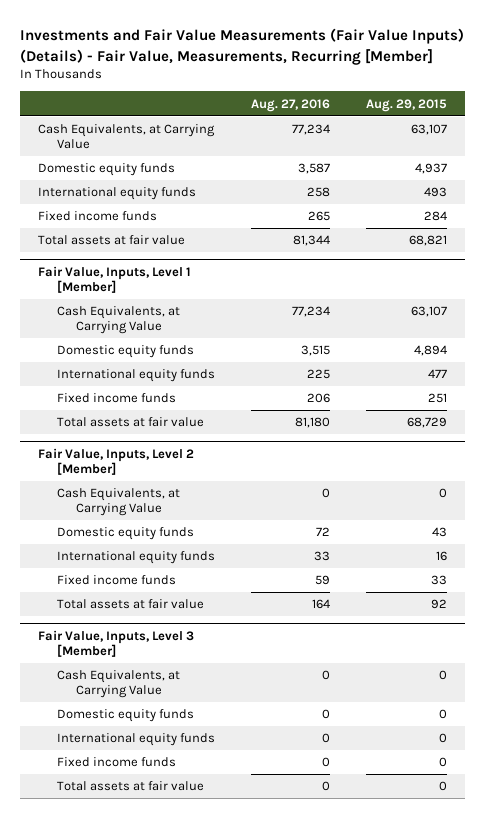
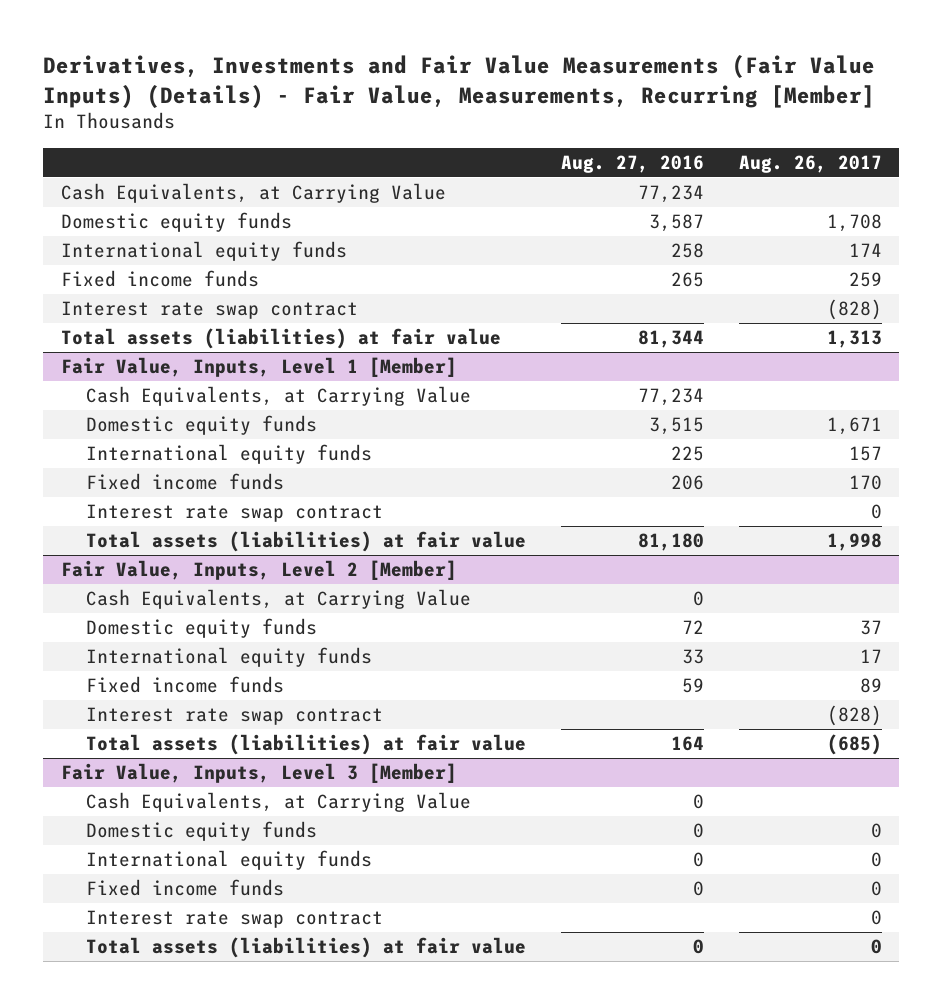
[20,28,465,65] Investments and Fair Value Measurements (Fair Value Inputs) (Details) - Fair Value, Measurements, Recurring [Member] -> [43,54,876,108] Derivatives, Investments and Fair Value Measurements (Fair Value Inputs) (Details) - Fair Value, Measurements, Recurring [Member]
[365,98,447,112] Aug. 29, 2015 -> none
none -> [738,154,882,173] Aug. 26, 2017
none -> [60,301,358,320] Interest rate swap contract
[38,235,186,246] Total assets at fair value -> [60,328,501,350] Total assets (liabilities) at fair value
none -> [85,504,383,523] Interest rate swap contract
[56,417,204,428] Total assets at fair value -> [85,531,526,553] Total assets (liabilities) at fair value
none -> [85,707,383,726] Interest rate swap contract
[56,599,204,610] Total assets at fair value -> [85,734,526,756] Total assets (liabilities) at fair value
none -> [85,910,383,929] Interest rate swap contract
[56,781,204,792] Total assets at fair value -> [85,937,526,959] Total assets (liabilities) at fair value

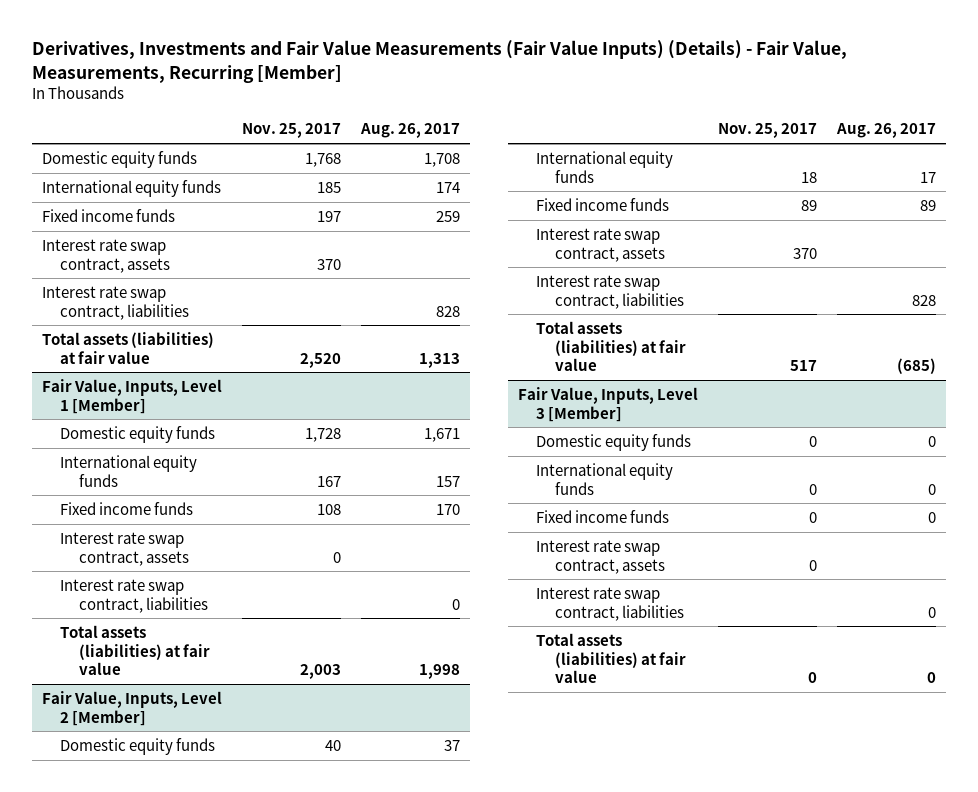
[560,154,704,173] Aug. 27, 2016 -> none
none -> [241,123,341,139] Nov. 25, 2017
[60,183,446,204] Cash Equivalents, at Carrying Value -> none
none -> [41,238,171,273] Interest rate swap contract, assets
[60,301,358,320] Interest rate swap contract -> [41,285,190,320] Interest rate swap contract, liabilities
[826,299,882,321] (828) -> [435,305,460,317] 828
[85,386,471,407] Cash Equivalents, at Carrying Value -> none
none -> [60,531,189,566] Interest rate swap contract, assets
[85,504,383,523] Interest rate swap contract -> [60,578,208,613] Interest rate swap contract, liabilities
[85,589,471,610] Cash Equivalents, at Carrying Value -> none
none -> [536,227,665,262] Interest rate swap contract, assets
[85,707,383,726] Interest rate swap contract -> [536,274,684,309] Interest rate swap contract, liabilities
[826,705,882,727] (828) -> [911,294,936,306] 828
[85,792,471,813] Cash Equivalents, at Carrying Value -> none
none -> [536,539,665,574] Interest rate swap contract, assets
[85,910,383,929] Interest rate swap contract -> [536,586,684,621] Interest rate swap contract, liabilities

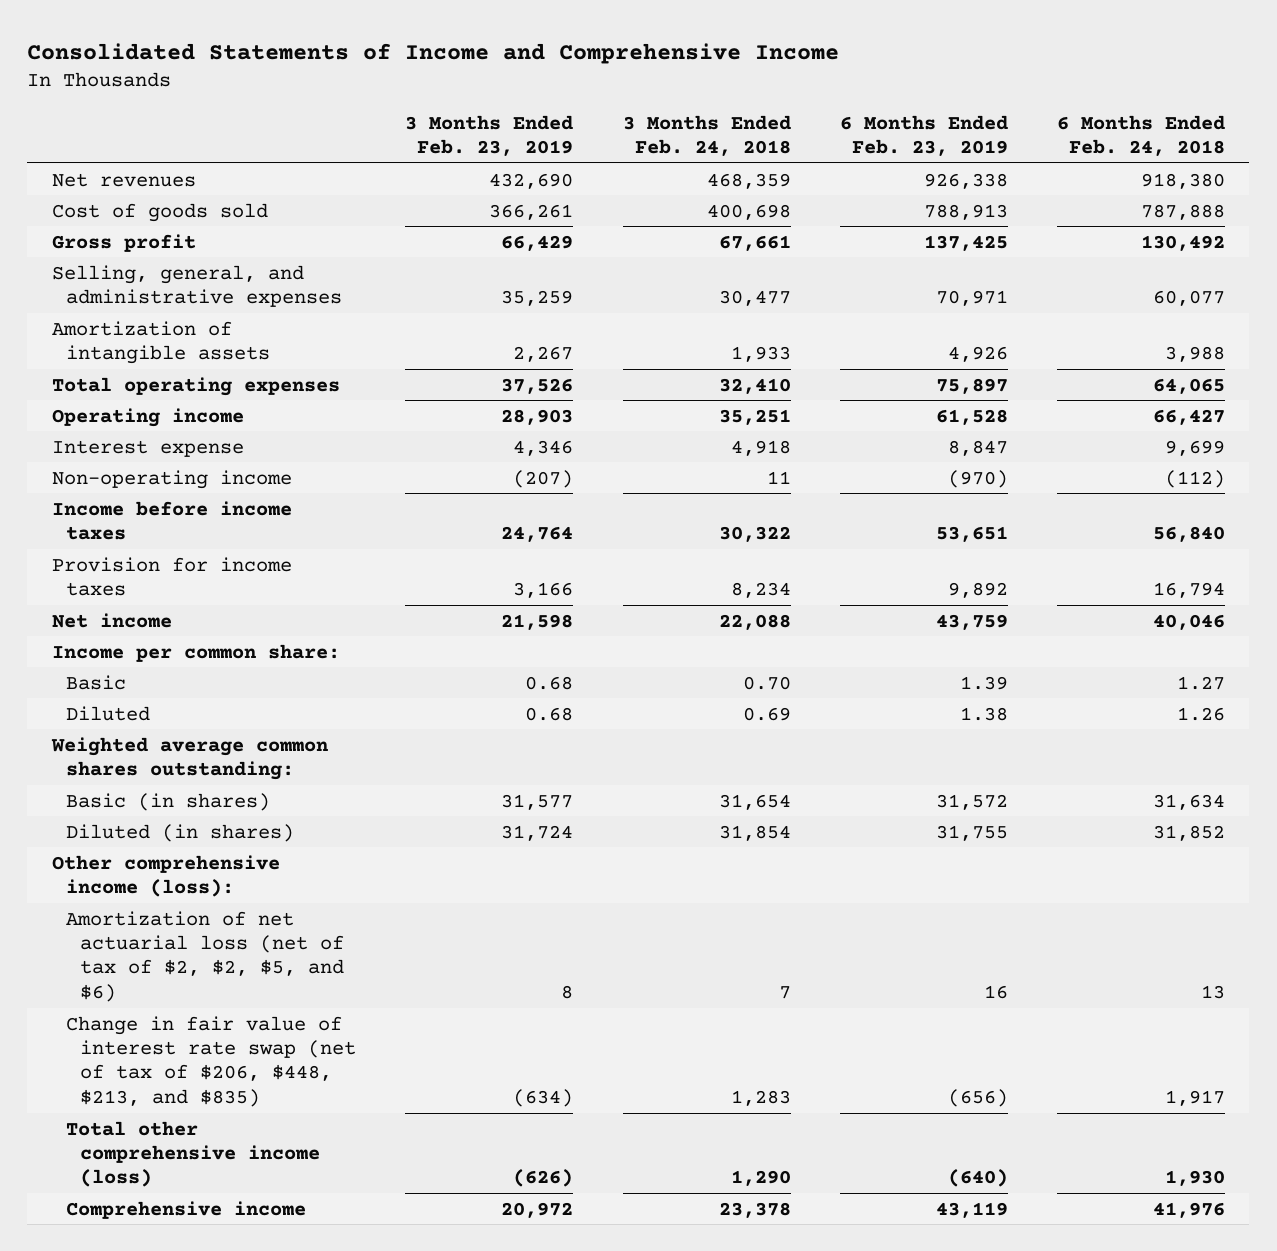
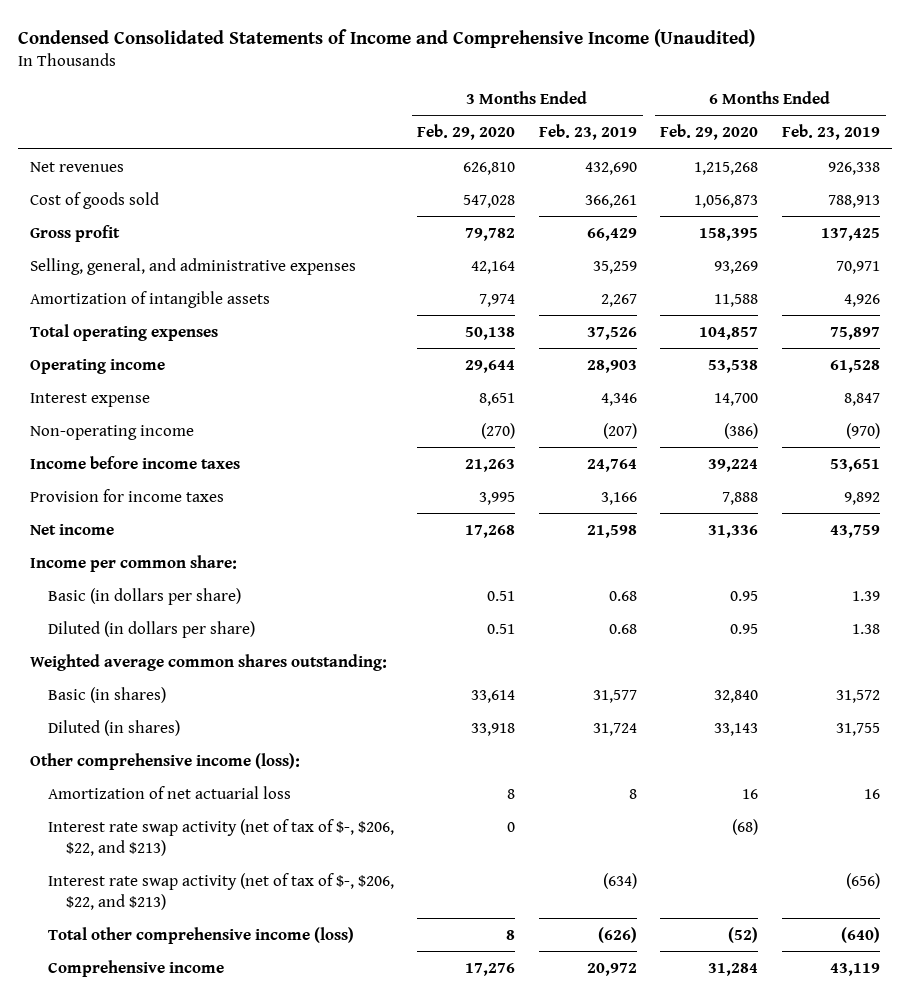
[27,42,840,64] Consolidated Statements of Income and Comprehensive Income -> [18,28,756,48] Condensed Consolidated Statements of Income and Comprehensive Income (Unaudited)
[622,114,791,156] 3 Months Ended Feb. 24, 2018 -> none
[1056,114,1225,156] 6 Months Ended Feb. 24, 2018 -> none
none -> [417,123,516,140] Feb. 29, 2020
none -> [660,123,759,140] Feb. 29, 2020
[66,674,127,690] Basic -> [47,587,241,605] Basic (in dollars per share)
[66,705,151,721] Diluted -> [47,620,255,638] Diluted (in dollars per share)
[66,910,345,1002] Amortization of net actuarial loss (net of tax of $2, $2, $5, and $6) -> [47,785,291,799] Amortization of net actuarial loss
none -> [47,818,394,856] Interest rate swap activity (net of tax of $-, $206, $22, and $213)
[66,1015,357,1107] Change in fair value of interest rate swap (net of tax of $206, $448, $213, and $835) -> [47,872,394,910] Interest rate swap activity (net of tax of $-, $206, $22, and $213)

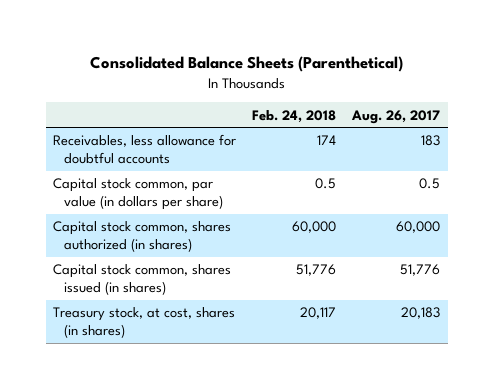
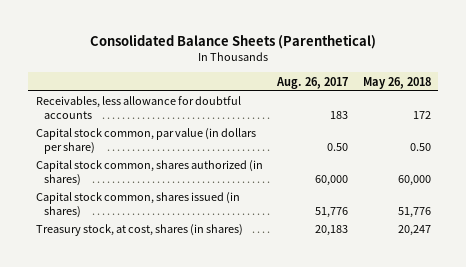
[252,109,337,123] Feb. 24, 2018 -> none
none -> [362,76,431,89] May 26, 2018
[419,178,441,190] 0.5 -> [327,142,349,151] 0.50

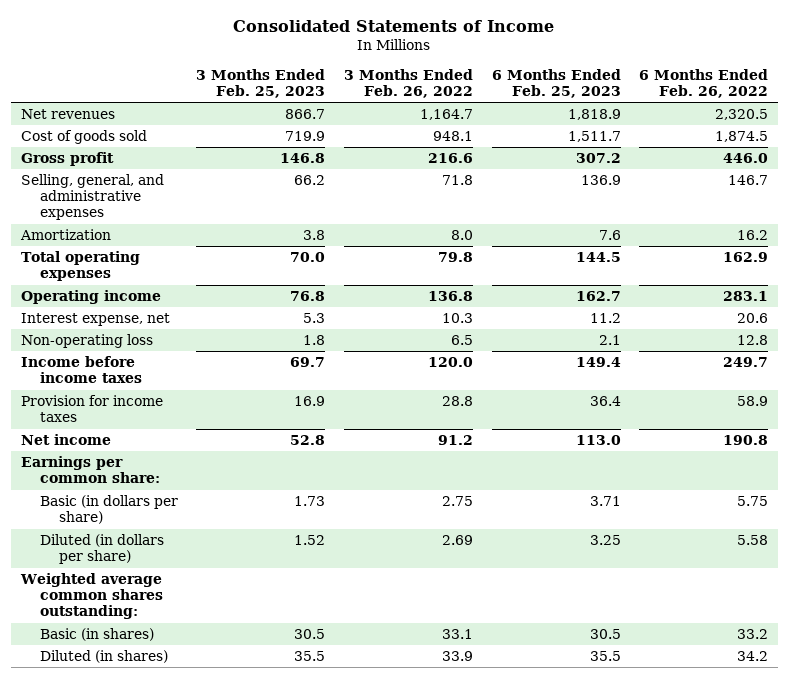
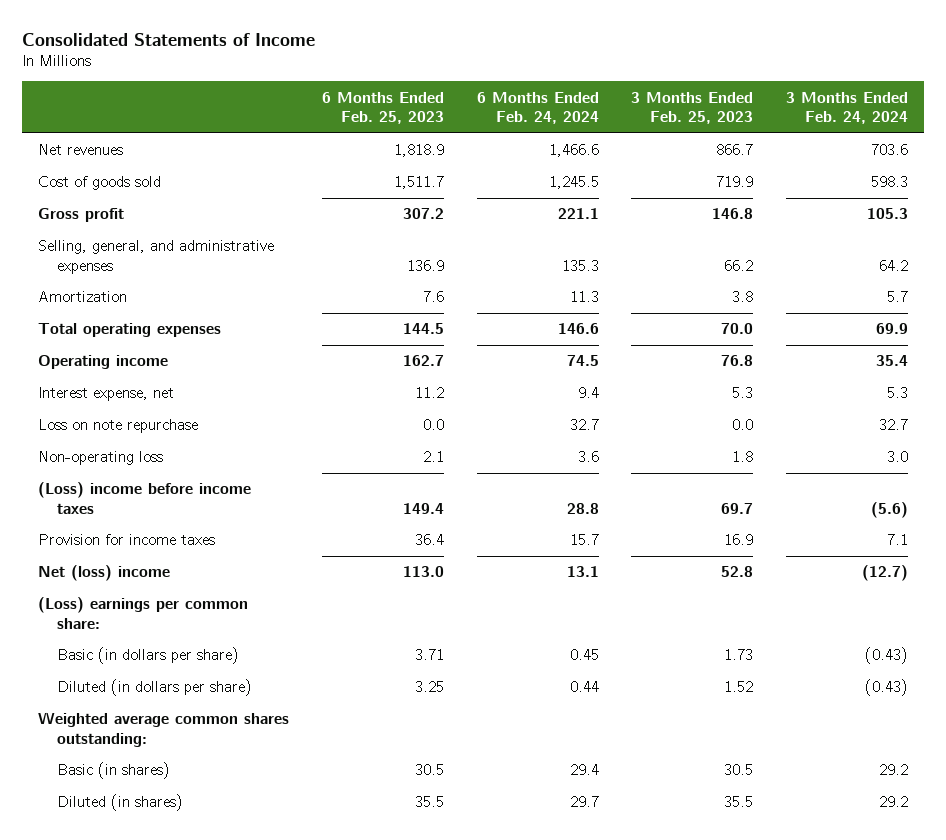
[343,68,473,98] 3 Months Ended Feb. 26, 2022 -> none
[639,68,769,98] 6 Months Ended Feb. 26, 2022 -> none
none -> [476,91,599,125] 6 Months Ended Feb. 24, 2024
none -> [786,91,909,125] 3 Months Ended Feb. 24, 2024
none -> [38,419,199,434] Loss on note repurchase
[20,356,142,384] Income before income taxes -> [38,482,252,514] (Loss) income before income taxes
[20,434,111,446] Net income -> [38,565,171,582] Net (loss) income
[20,456,160,484] Earnings per common share: -> [38,597,249,629] (Loss) earnings per common share:

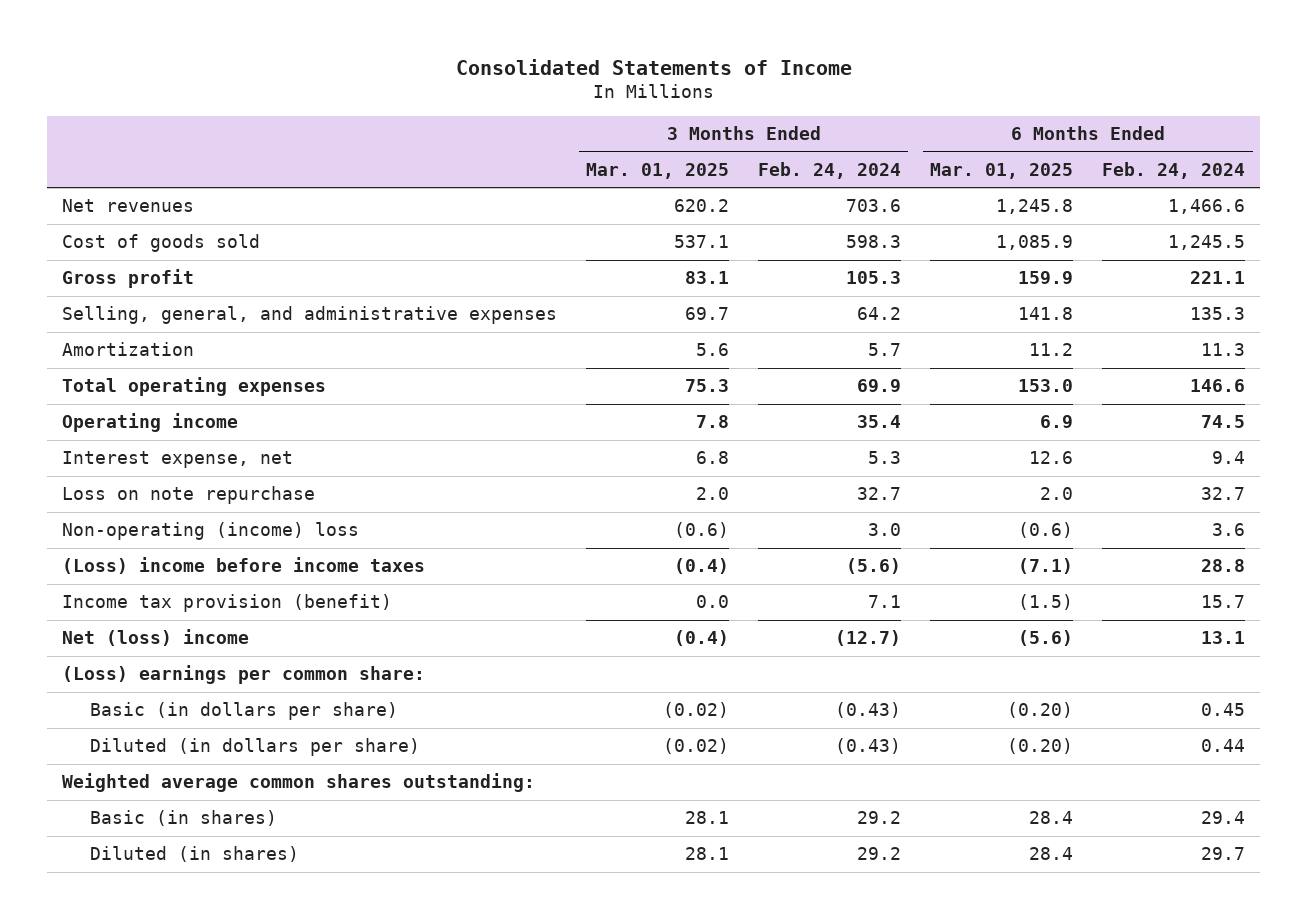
[321,91,444,125] 6 Months Ended Feb. 25, 2023 -> none
[631,91,754,125] 3 Months Ended Feb. 25, 2023 -> none
none -> [585,162,729,179] Mar. 01, 2025
none -> [930,162,1074,179] Mar. 01, 2025
[38,451,164,466] Non-operating loss -> [61,522,359,541] Non-operating (income) loss
[38,534,216,546] Provision for income taxes -> [61,594,392,613] Income tax provision (benefit)

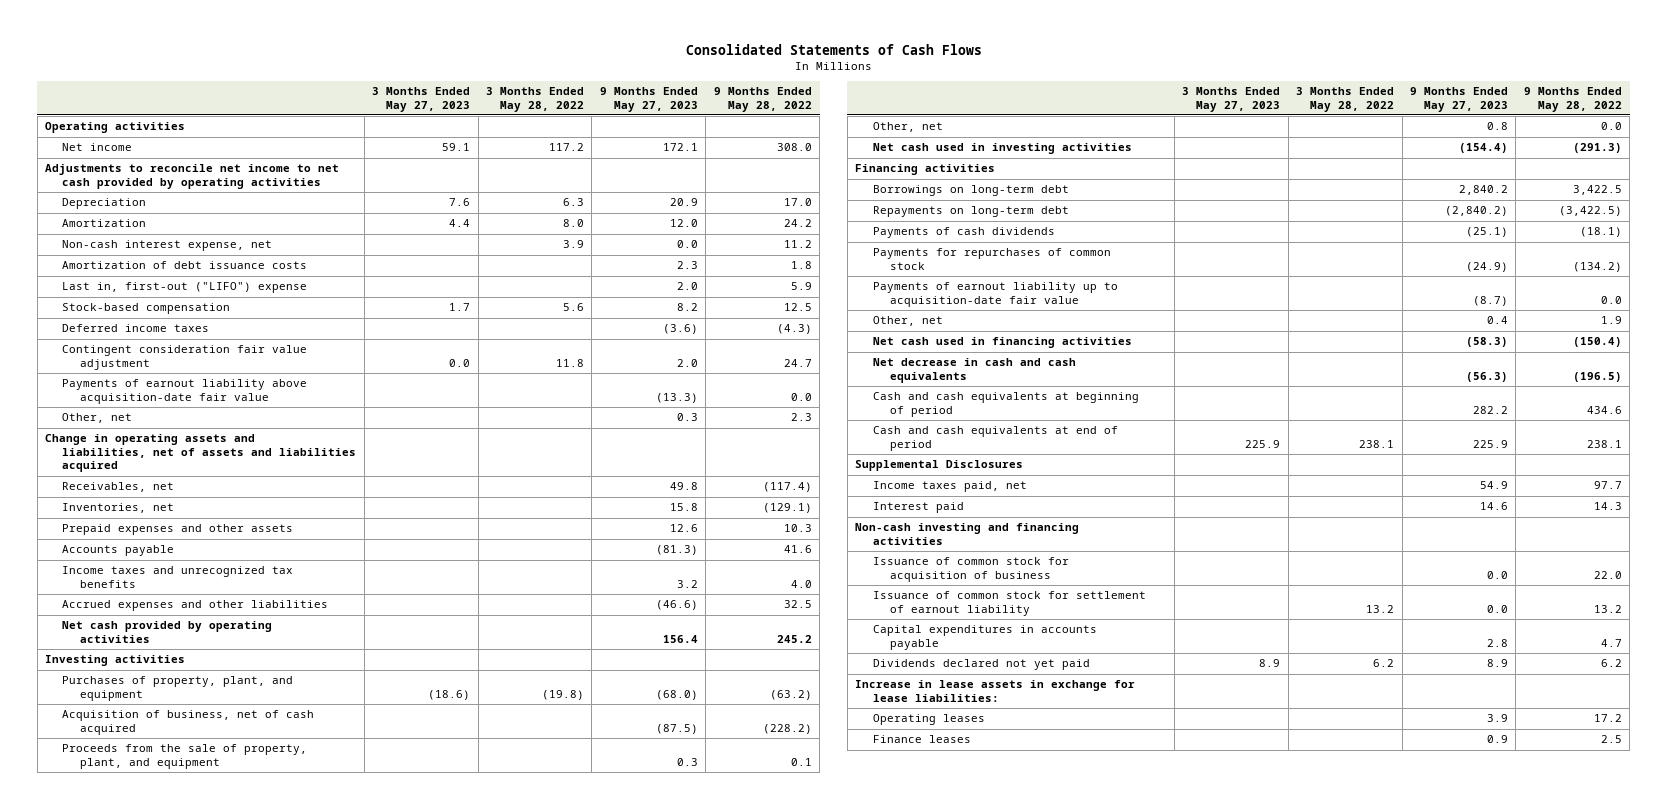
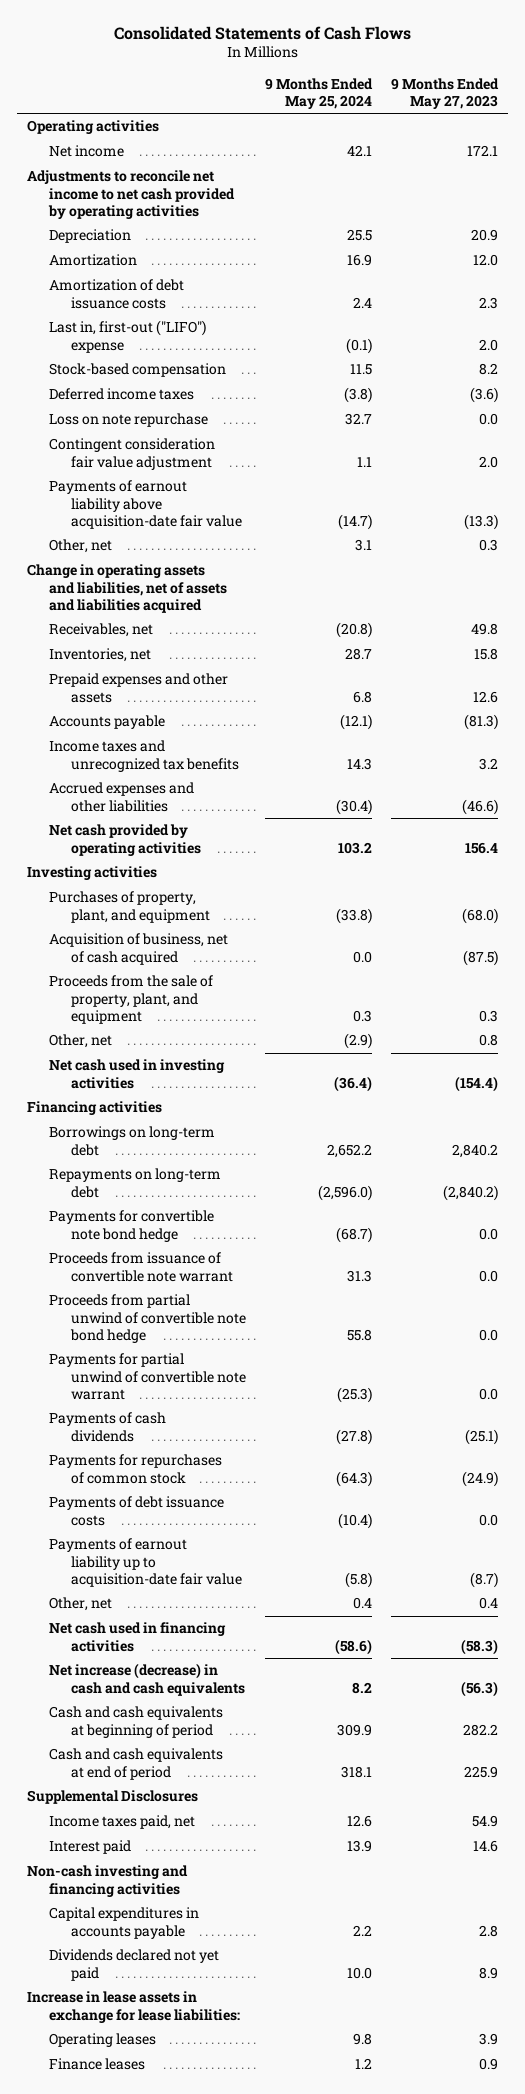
[372,87,471,112] 3 Months Ended May 27, 2023 -> none
[485,87,584,112] 3 Months Ended May 28, 2022 -> none
[713,87,812,112] 9 Months Ended May 28, 2022 -> none
none -> [265,77,374,109] 9 Months Ended May 25, 2024
[62,240,273,252] Non-cash interest expense, net -> none
none -> [48,413,208,428] Loss on note repurchase
none -> [48,1210,214,1242] Payments for convertible note bond hedge
none -> [48,1252,233,1282] Proceeds from issuance of convertible note warrant
none -> [48,1294,246,1343] Proceeds from partial unwind of convertible note bond hedge
none -> [48,1353,246,1400] Payments for partial unwind of convertible note warrant
none -> [48,1496,224,1526] Payments of debt issuance costs
[872,358,1076,383] Net decrease in cash and cash equivalents -> [48,1663,245,1696] Net increase (decrease) in cash and cash equivalents
[872,557,1069,582] Issuance of common stock for acquisition of business -> none
[872,591,1146,616] Issuance of common stock for settlement of earnout liability -> none

